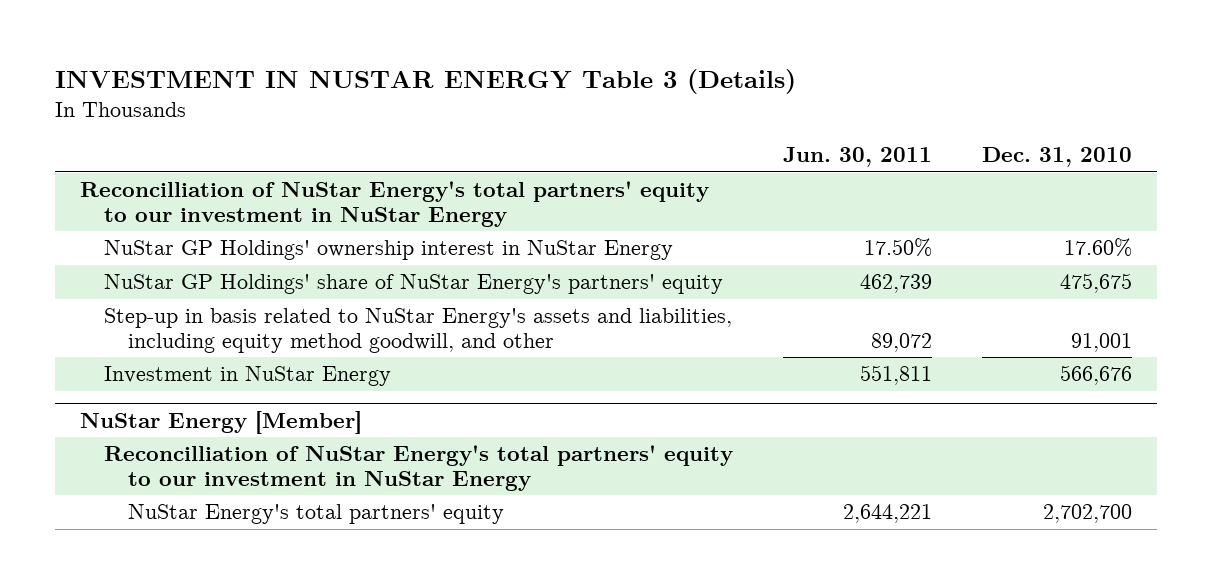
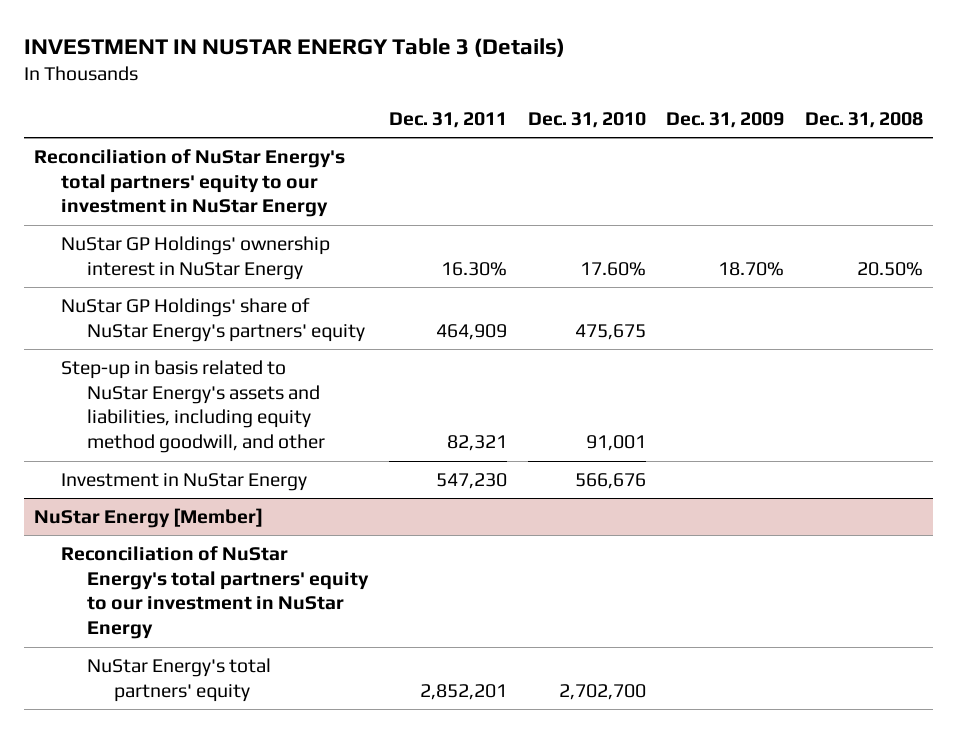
[782,147,932,168] Jun. 30, 2011 -> none
none -> [388,111,507,128] Dec. 31, 2011
none -> [666,111,785,128] Dec. 31, 2009
none -> [804,111,923,128] Dec. 31, 2008
[79,181,709,227] Reconcilliation of NuStar Energy's total partners' equity to our investment in NuStar Energy -> [34,149,346,218] Reconciliation of NuStar Energy's total partners' equity to our investment in NuStar Energy
[104,445,734,491] Reconcilliation of NuStar Energy's total partners' equity to our investment in NuStar Energy -> [60,546,370,640] Reconciliation of NuStar Energy's total partners' equity to our investment in NuStar Energy

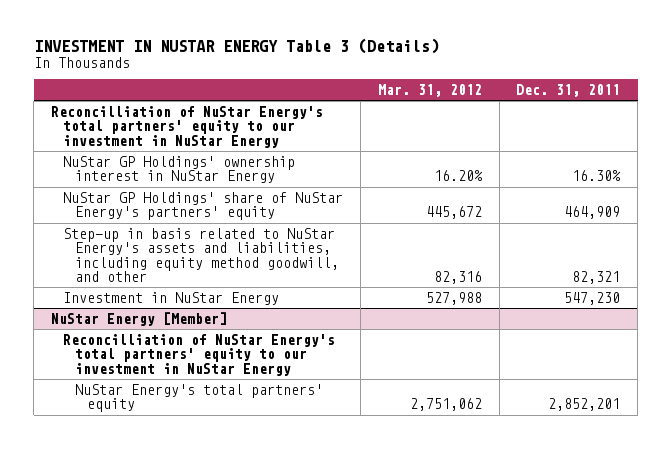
[527,111,646,128] Dec. 31, 2010 -> none
[666,111,785,128] Dec. 31, 2009 -> none
[804,111,923,128] Dec. 31, 2008 -> none
none -> [377,84,482,98] Mar. 31, 2012
[34,149,346,218] Reconciliation of NuStar Energy's total partners' equity to our investment in NuStar Energy -> [51,105,324,148] Reconcilliation of NuStar Energy's total partners' equity to our investment in NuStar Energy
[60,546,370,640] Reconciliation of NuStar Energy's total partners' equity to our investment in NuStar Energy -> [63,333,336,376] Reconcilliation of NuStar Energy's total partners' equity to our investment in NuStar Energy

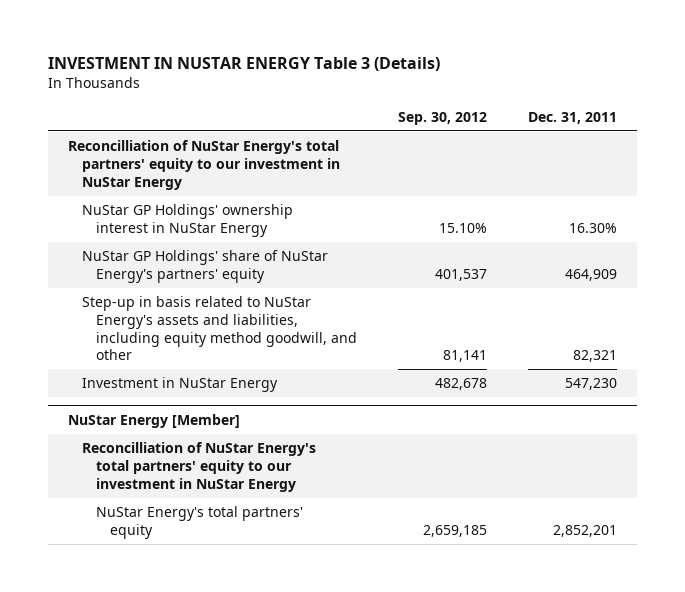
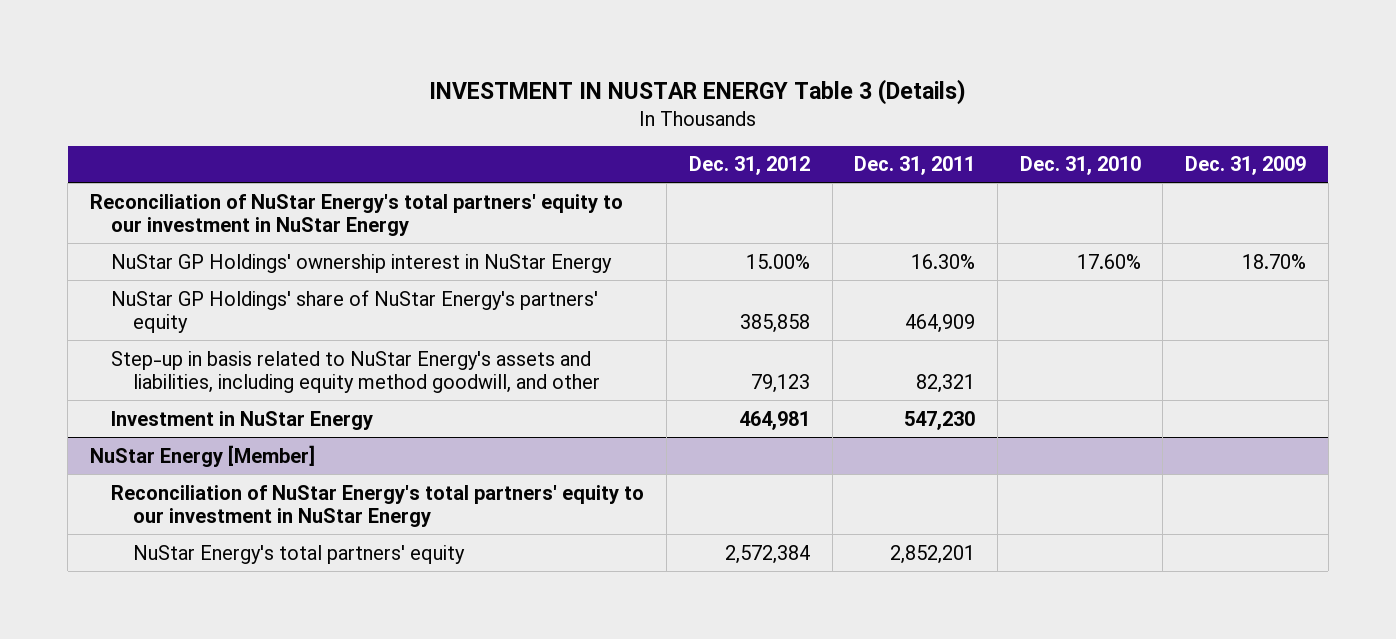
[397,111,487,125] Sep. 30, 2012 -> none
none -> [688,156,810,176] Dec. 31, 2012
none -> [1019,156,1141,176] Dec. 31, 2010
none -> [1185,156,1307,176] Dec. 31, 2009
[68,140,340,190] Reconcilliation of NuStar Energy's total partners' equity to our investment in NuStar Energy -> [90,193,624,236] Reconciliation of NuStar Energy's total partners' equity to our investment in NuStar Energy
[81,442,316,492] Reconcilliation of NuStar Energy's total partners' equity to our investment in NuStar Energy -> [111,484,645,527] Reconciliation of NuStar Energy's total partners' equity to our investment in NuStar Energy

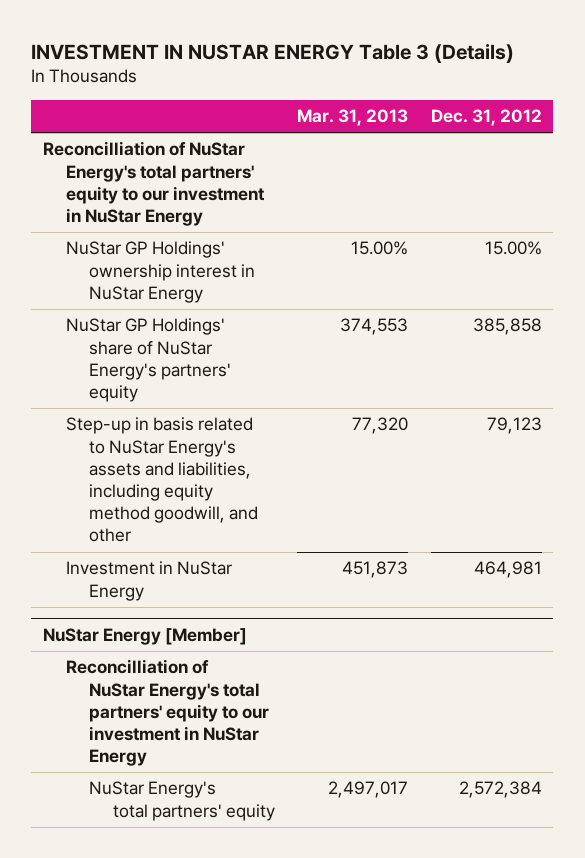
[854,156,976,176] Dec. 31, 2011 -> none
[1019,156,1141,176] Dec. 31, 2010 -> none
[1185,156,1307,176] Dec. 31, 2009 -> none
none -> [297,109,409,127] Mar. 31, 2013
[90,193,624,236] Reconciliation of NuStar Energy's total partners' equity to our investment in NuStar Energy -> [42,141,266,227] Reconcilliation of NuStar Energy's total partners' equity to our investment in NuStar Energy
[111,484,645,527] Reconciliation of NuStar Energy's total partners' equity to our investment in NuStar Energy -> [66,659,270,767] Reconcilliation of NuStar Energy's total partners' equity to our investment in NuStar Energy

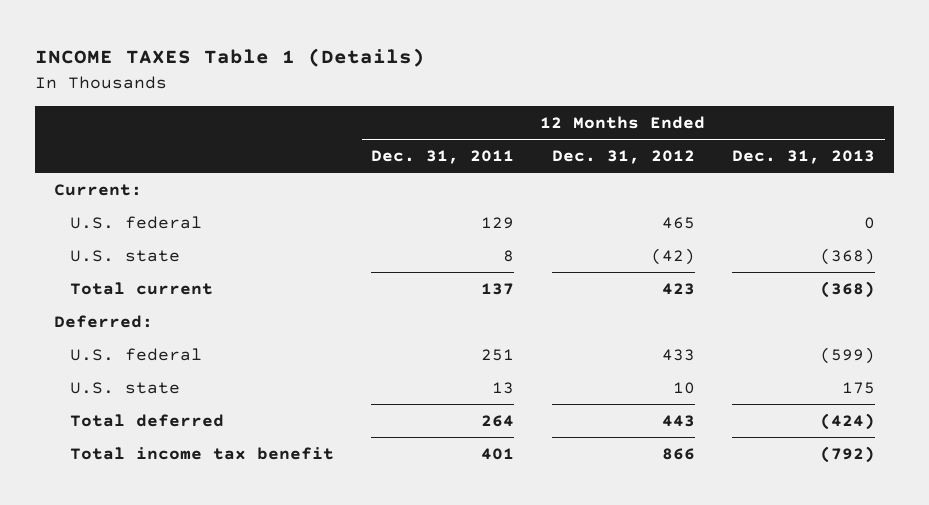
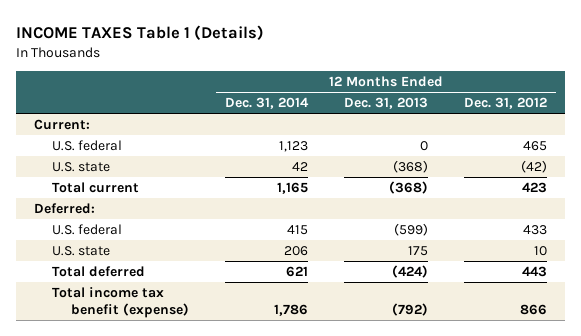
[371,150,515,165] Dec. 31, 2011 -> none
none -> [224,97,309,110] Dec. 31, 2014
[69,447,334,461] Total income tax benefit -> [52,286,189,318] Total income tax benefit (expense)

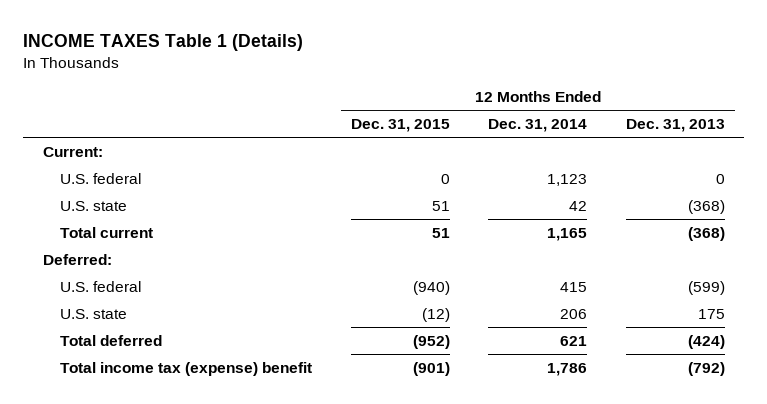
[463,97,547,110] Dec. 31, 2012 -> none
none -> [350,118,450,132] Dec. 31, 2015
[52,286,189,318] Total income tax benefit (expense) -> [60,361,313,376] Total income tax (expense) benefit

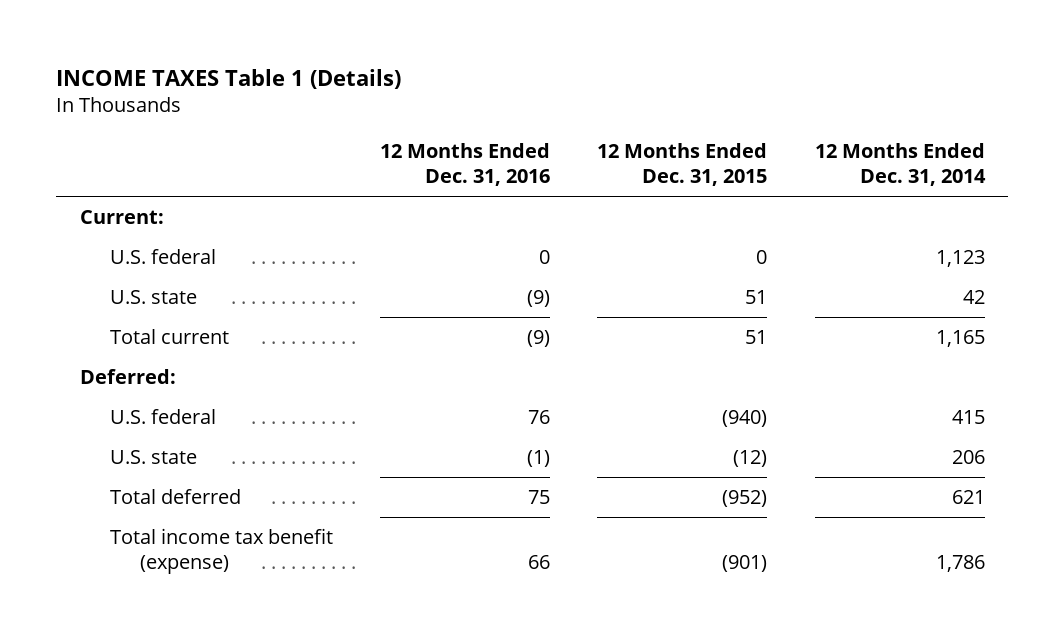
[625,118,725,132] Dec. 31, 2013 -> none
none -> [380,143,551,187] 12 Months Ended Dec. 31, 2016
[60,361,313,376] Total income tax (expense) benefit -> [109,527,333,574] Total income tax benefit (expense)

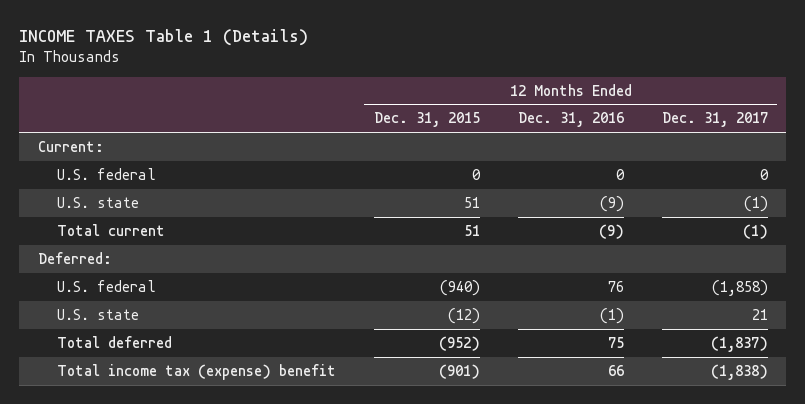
[814,143,986,187] 12 Months Ended Dec. 31, 2014 -> none
none -> [661,112,768,128] Dec. 31, 2017
[109,527,333,574] Total income tax benefit (expense) -> [56,363,336,380] Total income tax (expense) benefit

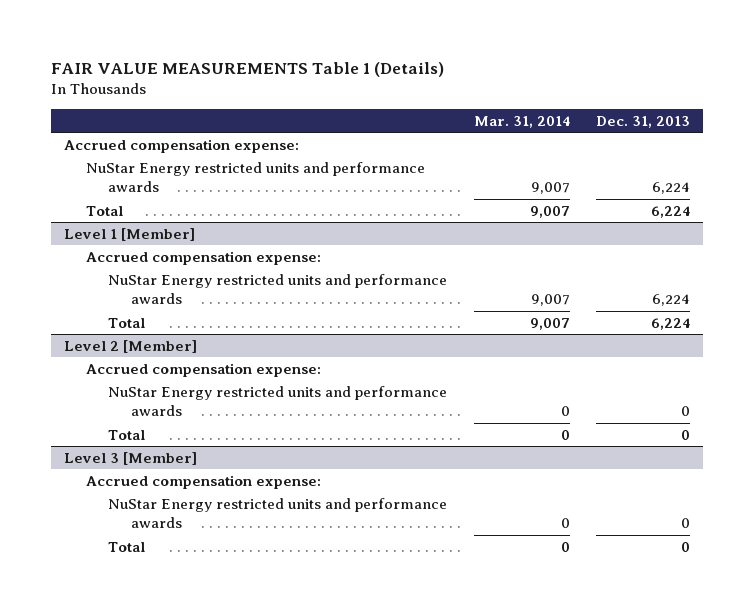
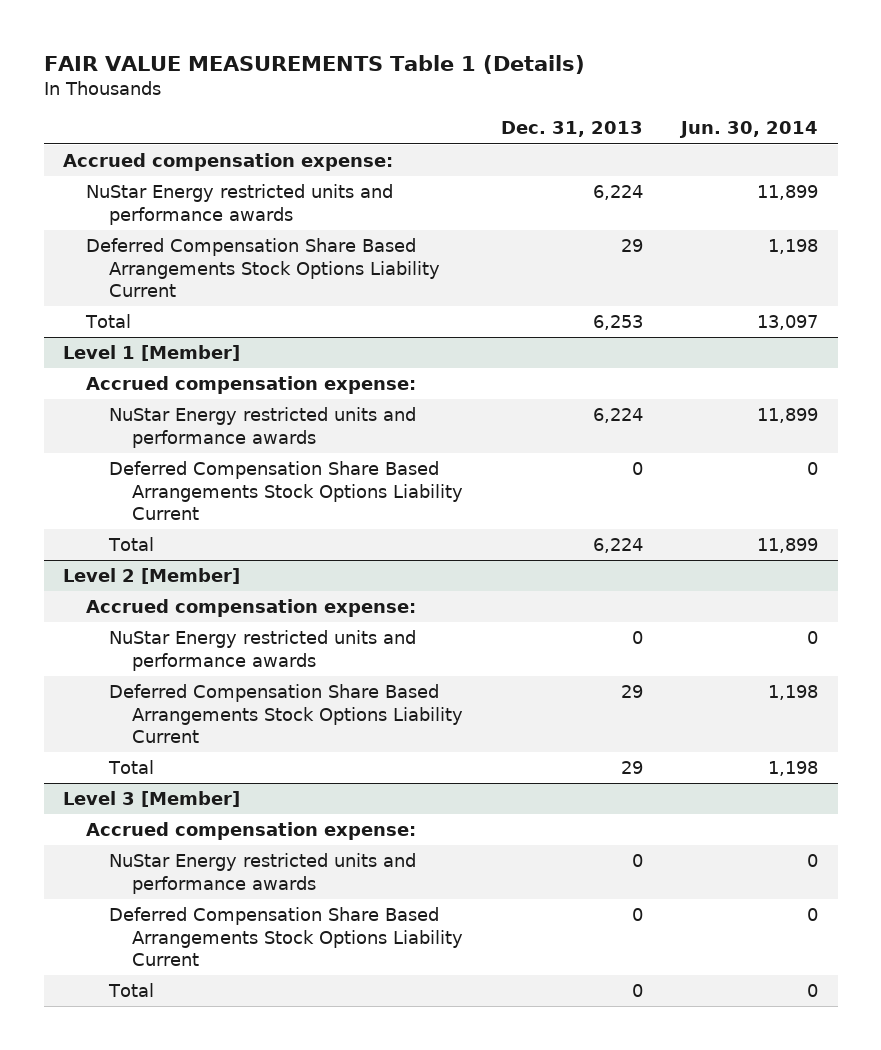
[473,115,570,128] Mar. 31, 2014 -> none
none -> [679,121,819,139] Jun. 30, 2014
none -> [85,237,440,298] Deferred Compensation Share Based Arrangements Stock Options Liability Current
[650,205,690,218] 6,224 -> [593,314,644,330] 6,253
none -> [108,460,464,521] Deferred Compensation Share Based Arrangements Stock Options Liability Current
none -> [108,683,464,744] Deferred Compensation Share Based Arrangements Stock Options Liability Current
[680,429,690,440] 0 -> [621,760,644,774] 29
none -> [108,906,464,967] Deferred Compensation Share Based Arrangements Stock Options Liability Current

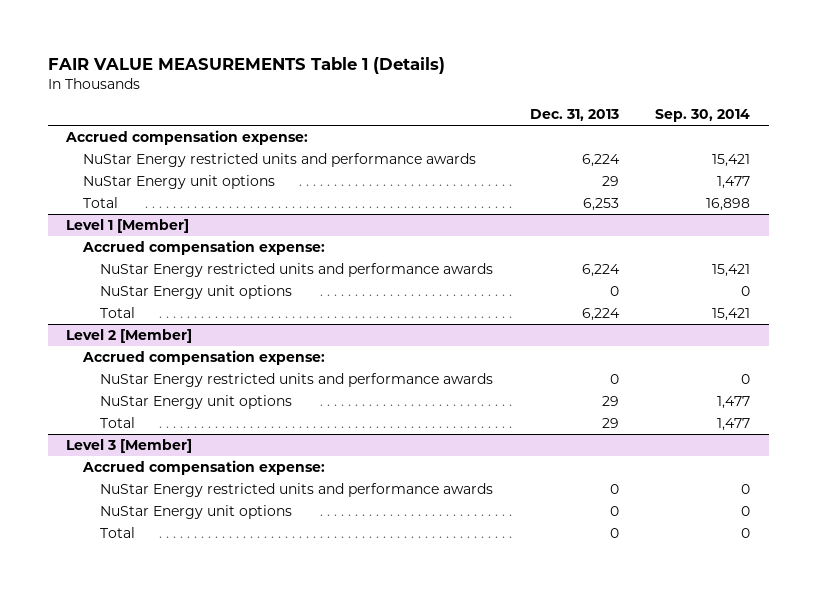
[679,121,819,139] Jun. 30, 2014 -> none
none -> [655,109,751,123] Sep. 30, 2014
[85,237,440,298] Deferred Compensation Share Based Arrangements Stock Options Liability Current -> [83,175,276,190] NuStar Energy unit options
[108,460,464,521] Deferred Compensation Share Based Arrangements Stock Options Liability Current -> [100,285,293,300] NuStar Energy unit options
[108,683,464,744] Deferred Compensation Share Based Arrangements Stock Options Liability Current -> [100,395,293,410] NuStar Energy unit options
[108,906,464,967] Deferred Compensation Share Based Arrangements Stock Options Liability Current -> [100,505,293,520] NuStar Energy unit options

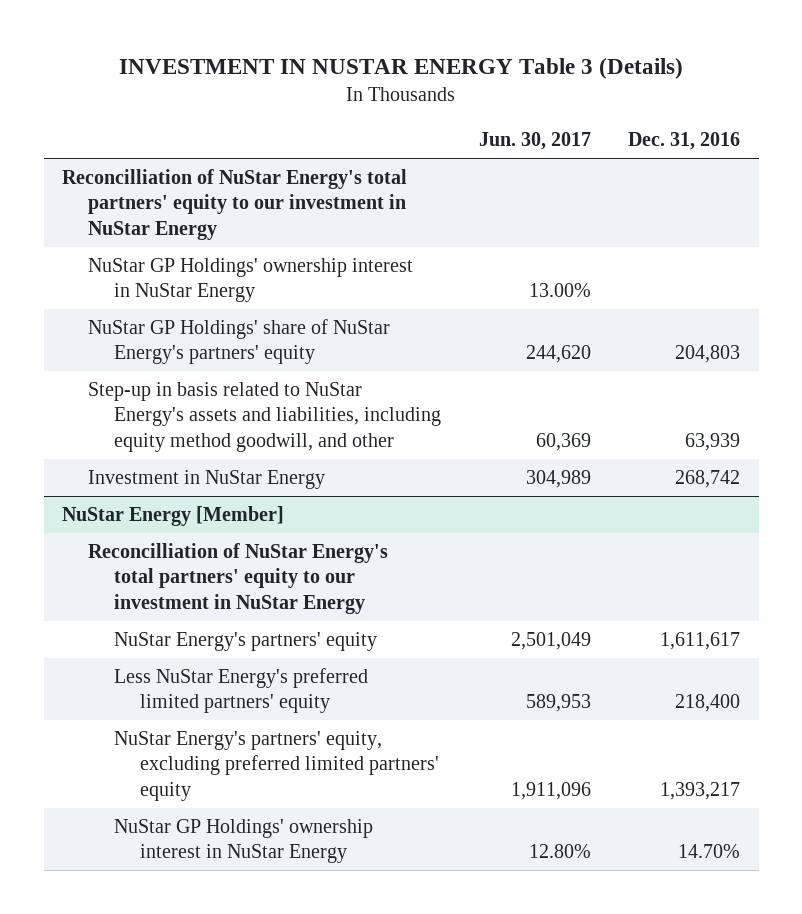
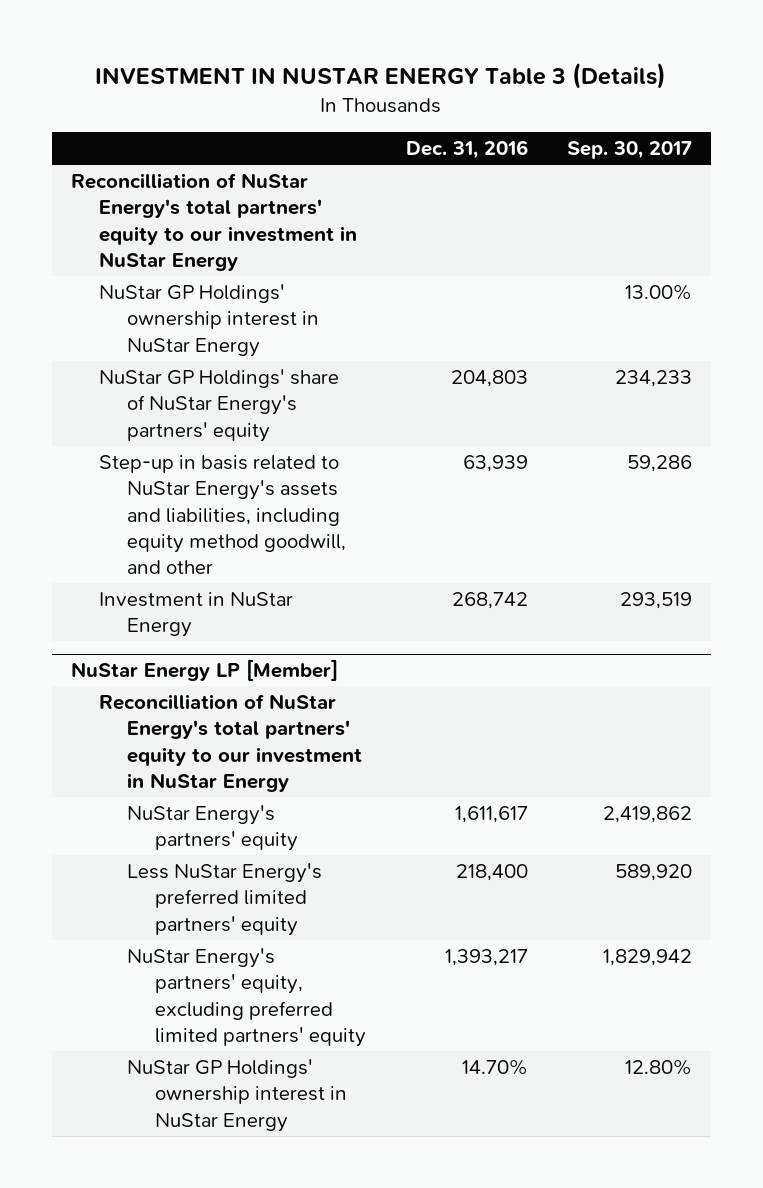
[478,131,591,150] Jun. 30, 2017 -> none
none -> [566,141,692,160] Sep. 30, 2017
[62,505,285,526] NuStar Energy [Member] -> [71,659,339,682] NuStar Energy LP [Member]

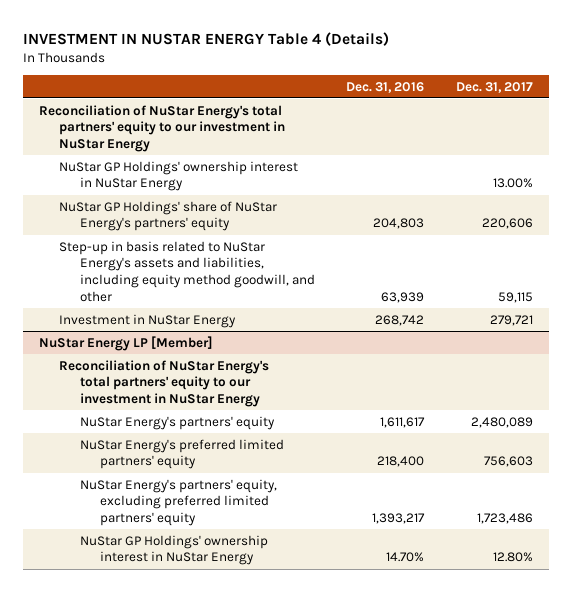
[95,62,667,89] INVESTMENT IN NUSTAR ENERGY Table 3 (Details) -> [23,31,390,46] INVESTMENT IN NUSTAR ENERGY Table 4 (Details)
[566,141,692,160] Sep. 30, 2017 -> none
none -> [455,81,533,93] Dec. 31, 2017
[71,173,358,272] Reconcilliation of NuStar Energy's total partners' equity to our investment in NuStar Energy -> [38,104,286,153] Reconciliation of NuStar Energy's total partners' equity to our investment in NuStar Energy
[99,694,363,793] Reconcilliation of NuStar Energy's total partners' equity to our investment in NuStar Energy -> [59,359,270,408] Reconciliation of NuStar Energy's total partners' equity to our investment in NuStar Energy
[127,863,323,936] Less NuStar Energy's preferred limited partners' equity -> [79,438,284,470] NuStar Energy's preferred limited partners' equity

